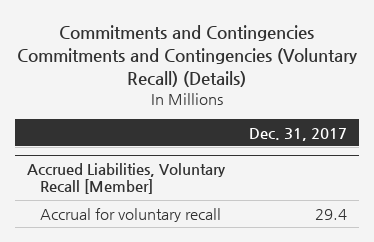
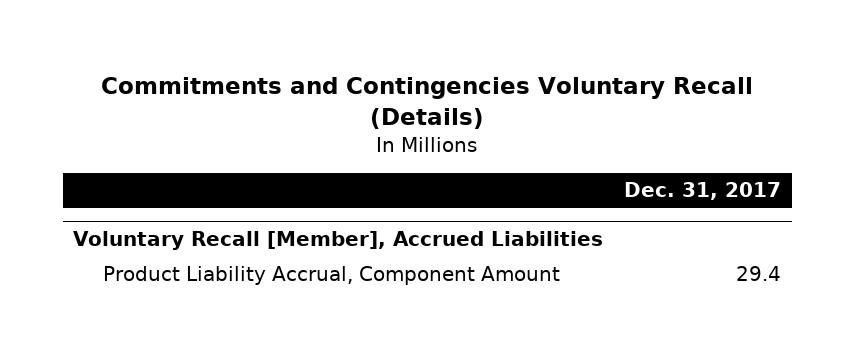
[17,25,358,88] Commitments and Contingencies Commitments and Contingencies (Voluntary Recall) (Details) -> [101,76,754,130] Commitments and Contingencies Voluntary Recall (Details)
[27,163,227,195] Accrued Liabilities, Voluntary Recall [Member] -> [73,230,604,250] Voluntary Recall [Member], Accrued Liabilities
[39,207,221,222] Accrual for voluntary recall -> [103,265,561,285] Product Liability Accrual, Component Amount

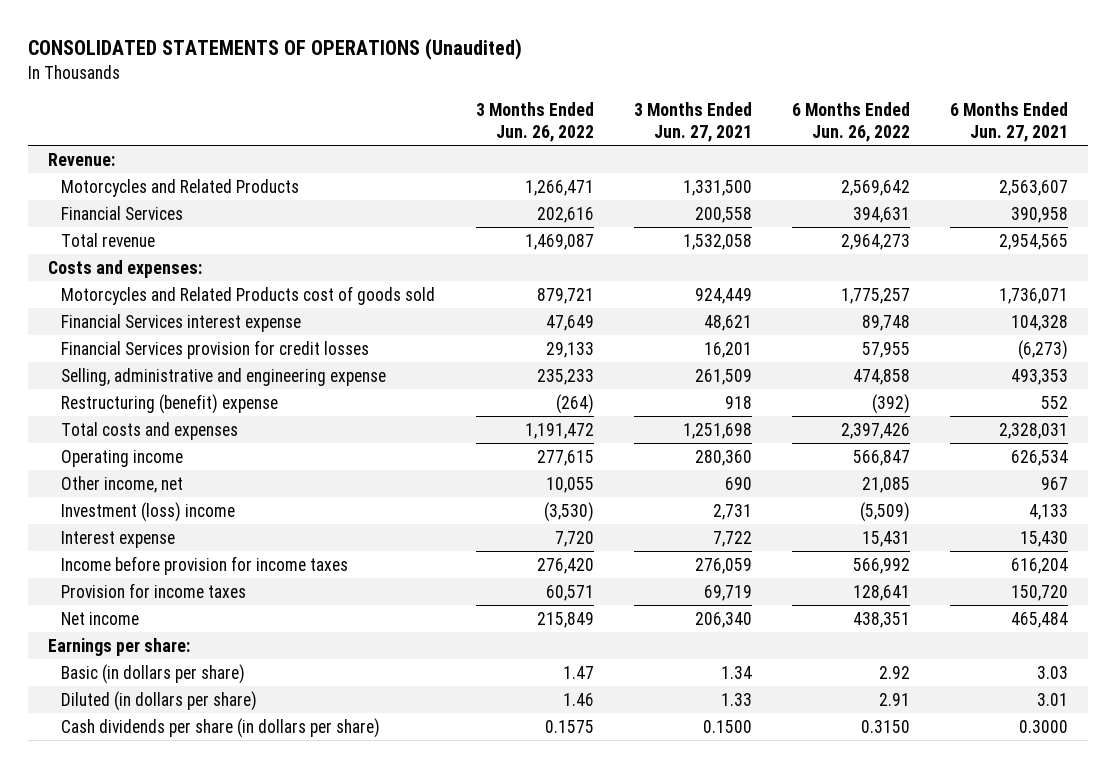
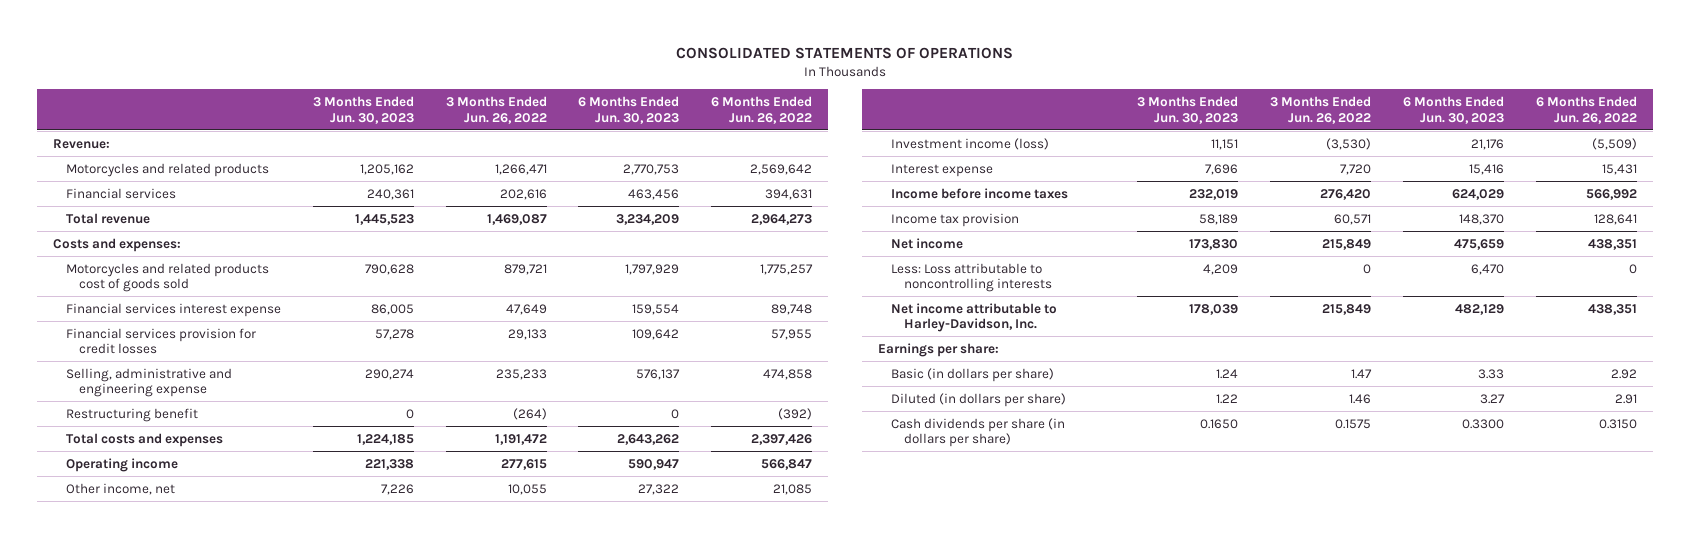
[27,37,522,60] CONSOLIDATED STATEMENTS OF OPERATIONS (Unaudited) -> [675,46,1013,59] CONSOLIDATED STATEMENTS OF OPERATIONS
[633,102,752,142] 3 Months Ended Jun. 27, 2021 -> none
[950,102,1069,142] 6 Months Ended Jun. 27, 2021 -> none
none -> [312,95,414,124] 3 Months Ended Jun. 30, 2023
none -> [578,95,680,124] 6 Months Ended Jun. 30, 2023
[61,178,300,197] Motorcycles and Related Products -> [66,162,270,177] Motorcycles and related products
[61,205,184,220] Financial Services -> [66,187,177,199] Financial services
[61,285,436,305] Motorcycles and Related Products cost of goods sold -> [66,262,270,293] Motorcycles and related products cost of goods sold
[61,313,302,332] Financial Services interest expense -> [66,302,282,317] Financial services interest expense
[61,339,370,359] Financial Services provision for credit losses -> [66,327,257,355] Financial services provision for credit losses
[61,393,279,414] Restructuring (benefit) expense -> [66,407,199,422] Restructuring benefit
[61,501,236,522] Investment (loss) income -> [890,137,1049,150] Investment income (loss)
[61,555,349,575] Income before provision for income taxes -> [890,187,1068,199] Income before income taxes
[61,582,247,598] Provision for income taxes -> [890,212,1019,227] Income tax provision
none -> [890,262,1052,293] Less: Loss attributable to noncontrolling interests
none -> [890,302,1057,333] Net income attributable to Harley-Davidson, Inc.

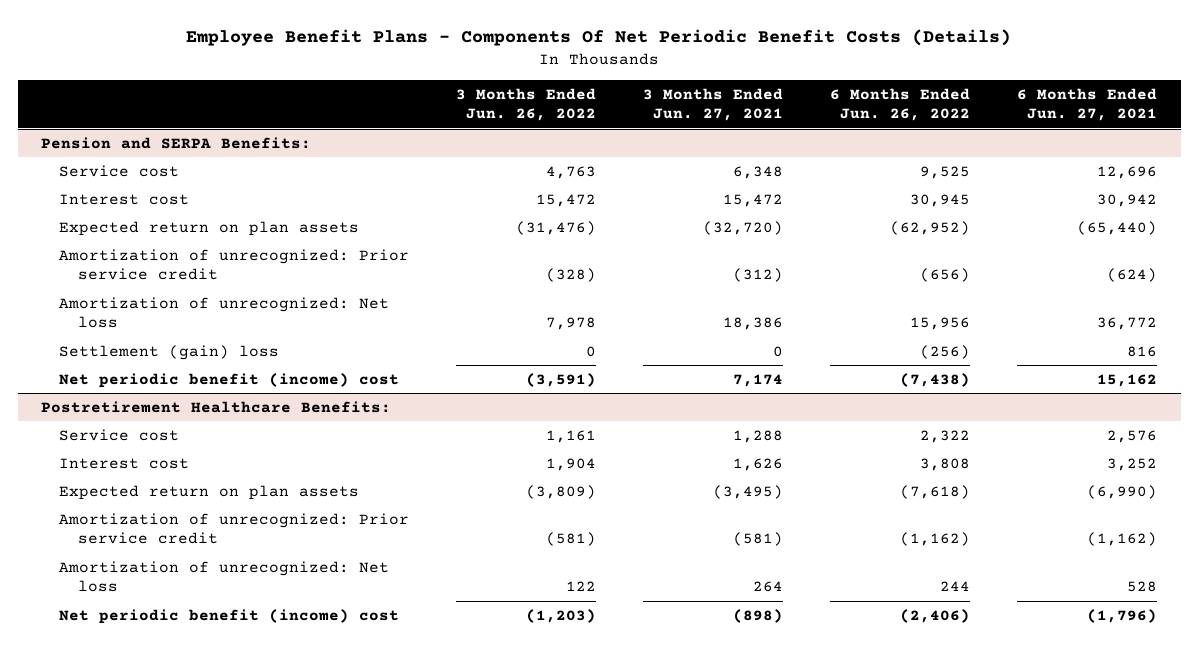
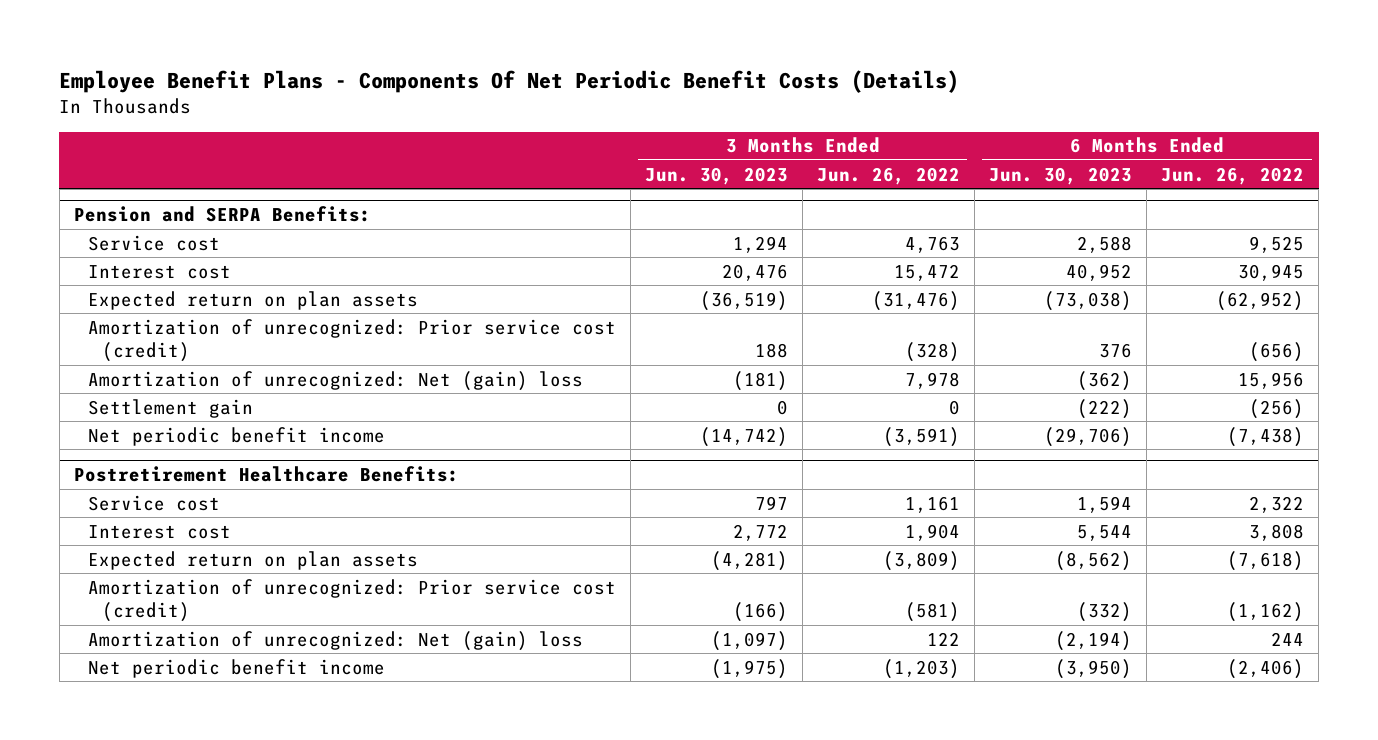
[643,87,784,122] 3 Months Ended Jun. 27, 2021 -> none
[1017,87,1158,122] 6 Months Ended Jun. 27, 2021 -> none
none -> [644,166,788,185] Jun. 30, 2023
none -> [989,166,1133,185] Jun. 30, 2023
[59,248,410,281] Amortization of unrecognized: Prior service credit -> [87,318,616,363] Amortization of unrecognized: Prior service cost (credit)
[59,296,390,329] Amortization of unrecognized: Net loss -> [87,370,583,391] Amortization of unrecognized: Net (gain) loss
[59,344,280,360] Settlement (gain) loss -> [87,398,253,418] Settlement gain
[59,372,400,388] Net periodic benefit (income) cost -> [87,426,385,446] Net periodic benefit income
[59,512,410,545] Amortization of unrecognized: Prior service credit -> [87,578,616,623] Amortization of unrecognized: Prior service cost (credit)
[59,560,390,593] Amortization of unrecognized: Net loss -> [87,630,583,651] Amortization of unrecognized: Net (gain) loss
[59,608,400,624] Net periodic benefit (income) cost -> [87,658,385,678] Net periodic benefit income

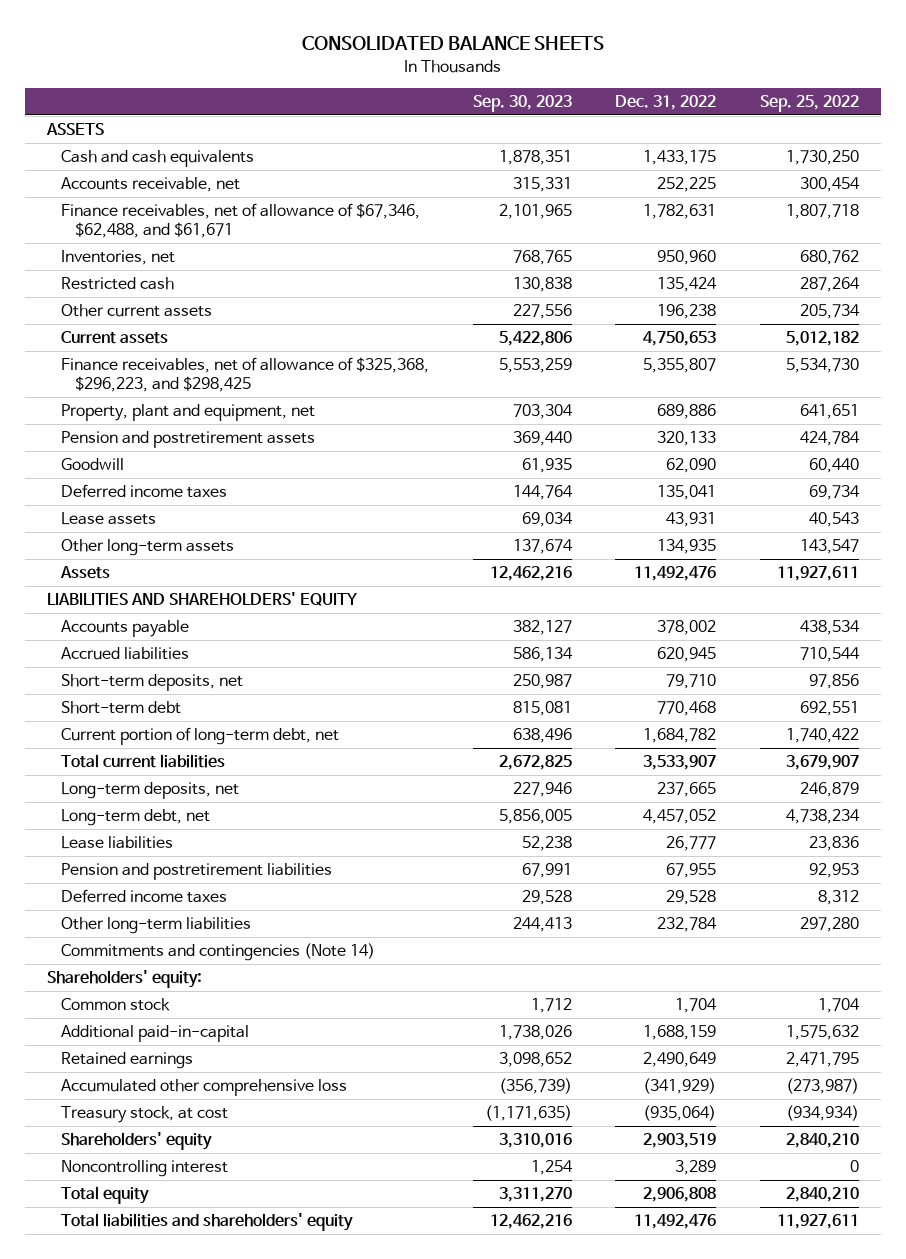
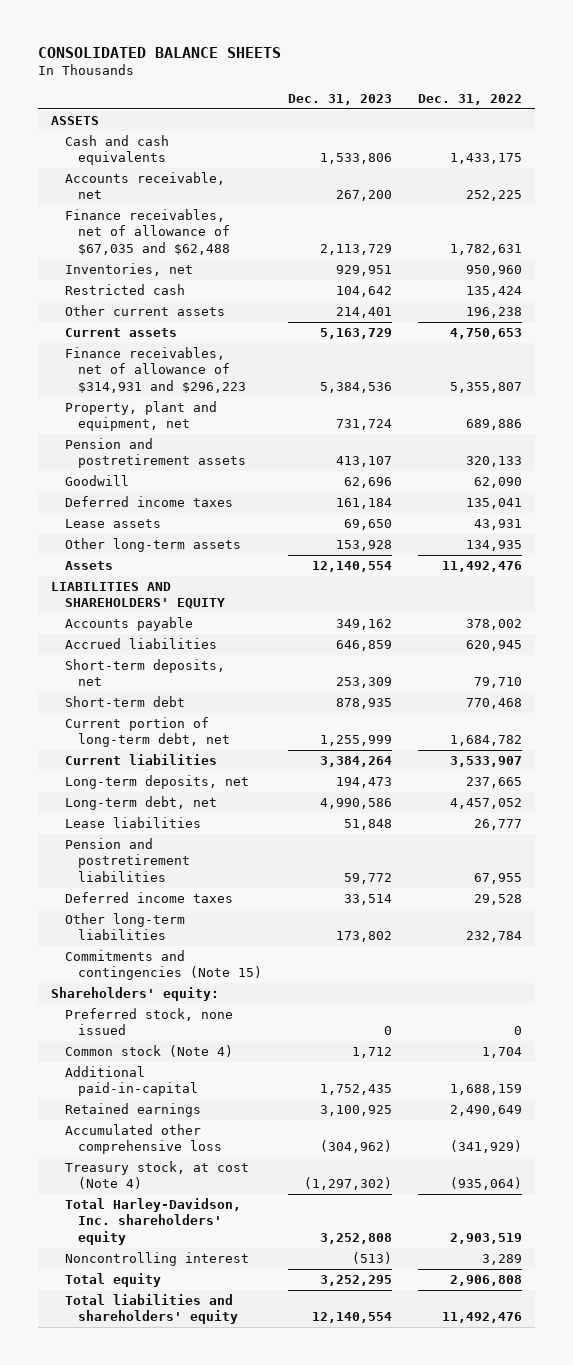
[472,95,572,113] Sep. 30, 2023 -> none
[760,95,860,113] Sep. 25, 2022 -> none
none -> [288,93,393,105] Dec. 31, 2023
[61,203,421,239] Finance receivables, net of allowance of $67,346, $62,488, and $61,671 -> [64,209,231,255] Finance receivables, net of allowance of $67,035 and $62,488
[61,357,430,393] Finance receivables, net of allowance of $325,368, $296,223, and $298,425 -> [64,347,247,393] Finance receivables, net of allowance of $314,931 and $296,223
[61,754,226,769] Total current liabilities -> [64,754,217,766] Current liabilities
[61,943,376,962] Commitments and contingencies (Note 14) -> [64,950,263,981] Commitments and contingencies (Note 15)
none -> [64,1008,233,1036] Preferred stock, none issued
[61,998,171,1012] Common stock -> [64,1045,233,1058] Common stock (Note 4)
[61,1106,229,1124] Treasury stock, at cost -> [64,1161,249,1190] Treasury stock, at cost (Note 4)
[61,1132,213,1151] Shareholders' equity -> [64,1198,241,1245] Total Harley-Davidson, Inc. shareholders' equity

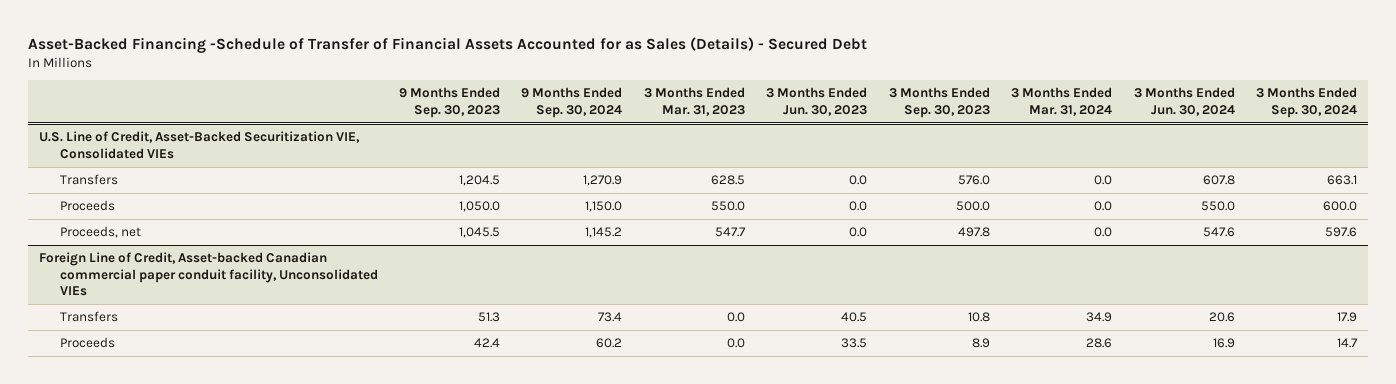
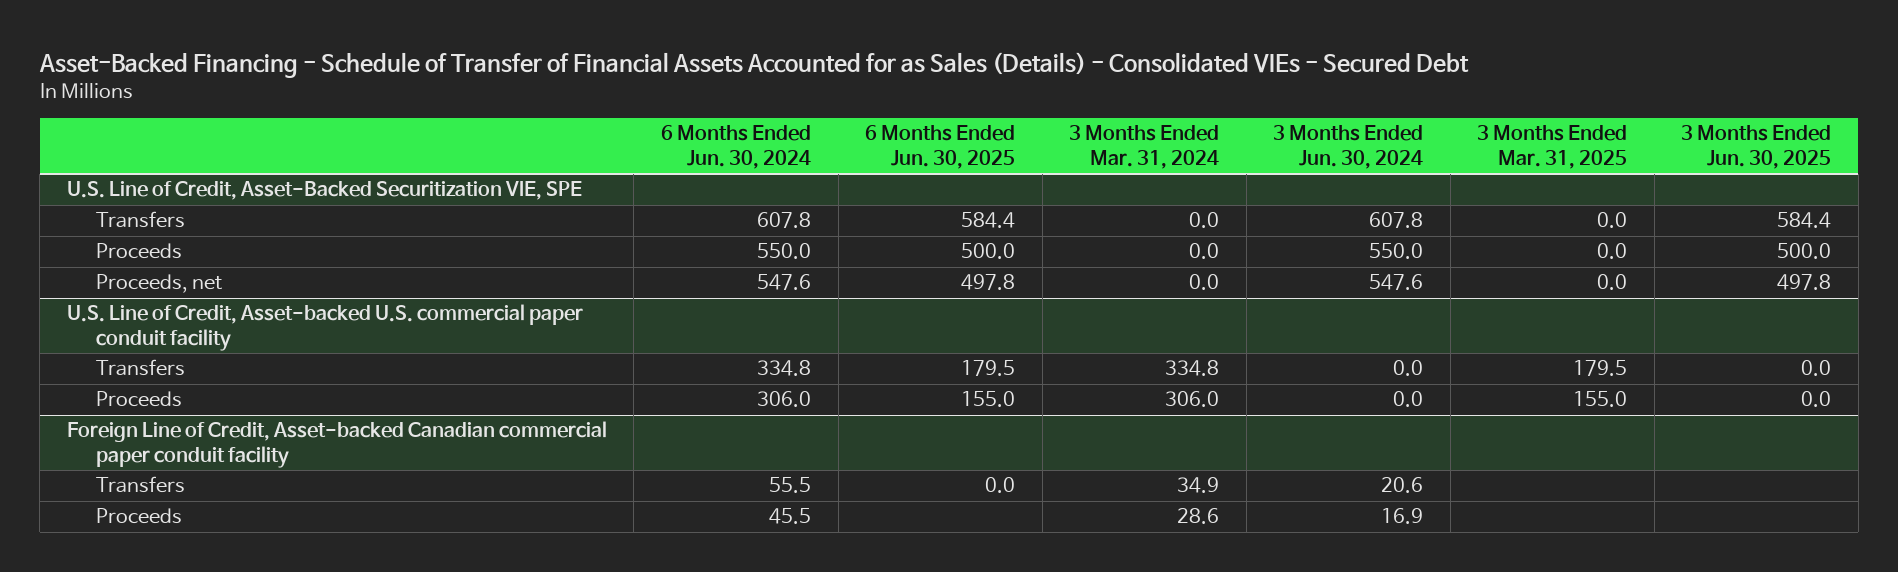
[27,36,867,53] Asset-Backed Financing -Schedule of Transfer of Financial Assets Accounted for as Sales (Details) - Secured Debt -> [38,52,1469,79] Asset-Backed Financing - Schedule of Transfer of Financial Assets Accounted for as Sales (Details) - Consolidated VIEs - Secured Debt
[398,87,500,118] 9 Months Ended Sep. 30, 2023 -> none
[521,87,623,118] 9 Months Ended Sep. 30, 2024 -> none
[643,87,745,116] 3 Months Ended Mar. 31, 2023 -> none
[766,87,868,116] 3 Months Ended Jun. 30, 2023 -> none
[888,87,990,118] 3 Months Ended Sep. 30, 2023 -> none
[1256,87,1358,118] 3 Months Ended Sep. 30, 2024 -> none
none -> [661,125,812,169] 6 Months Ended Jun. 30, 2024
none -> [865,125,1016,169] 6 Months Ended Jun. 30, 2025
none -> [1477,125,1628,169] 3 Months Ended Mar. 31, 2025
none -> [1681,125,1832,169] 3 Months Ended Jun. 30, 2025
[38,131,360,159] U.S. Line of Credit, Asset-Backed Securitization VIE, Consolidated VIEs -> [67,181,583,201] U.S. Line of Credit, Asset-Backed Securitization VIE, SPE
none -> [67,304,584,351] U.S. Line of Credit, Asset-backed U.S. commercial paper conduit facility
none -> [95,359,185,377] Transfers
none -> [95,391,182,408] Proceeds
[38,252,378,297] Foreign Line of Credit, Asset-backed Canadian commercial paper conduit facility, Unconsolidated VIEs -> [67,421,608,468] Foreign Line of Credit, Asset-backed Canadian commercial paper conduit facility

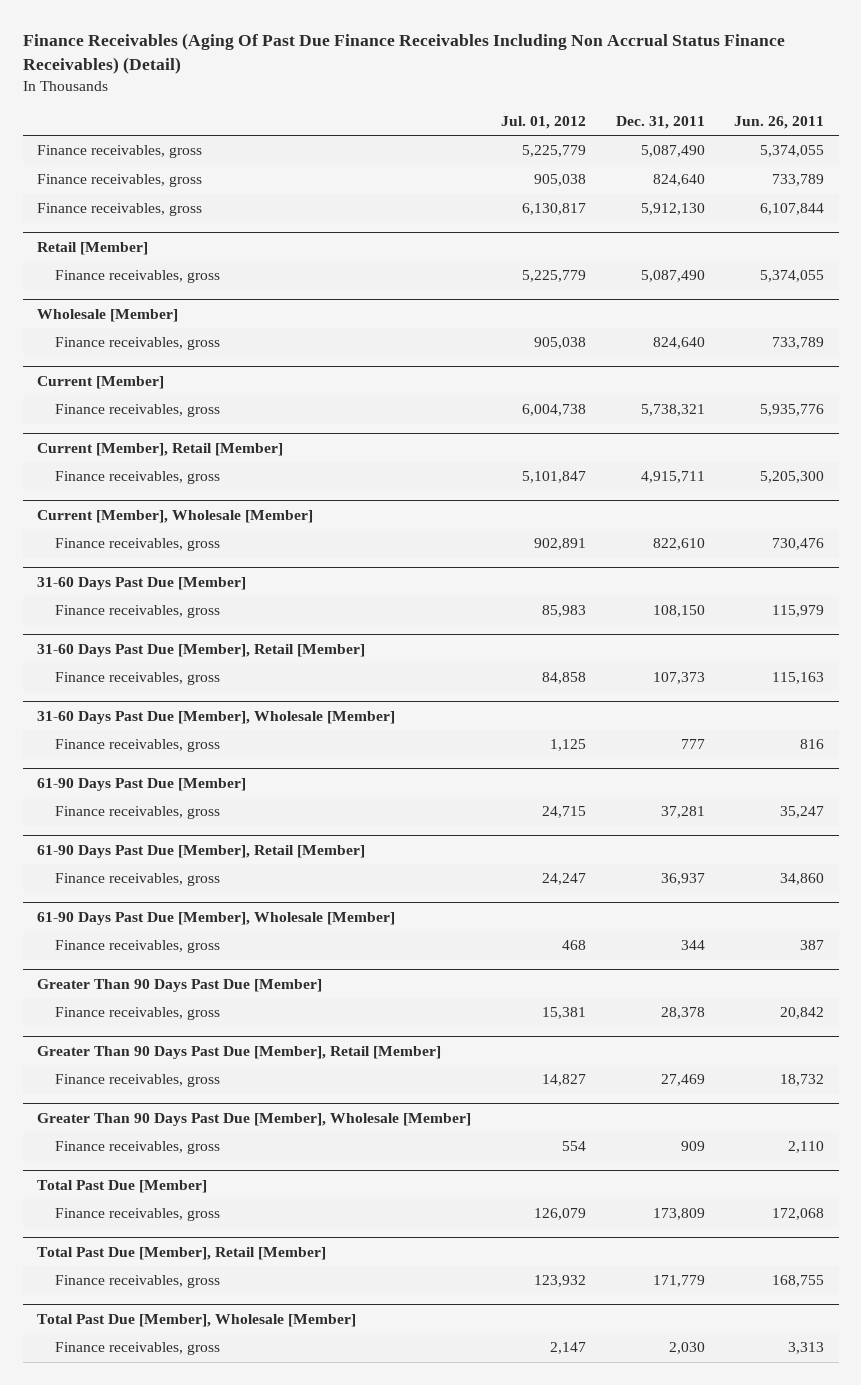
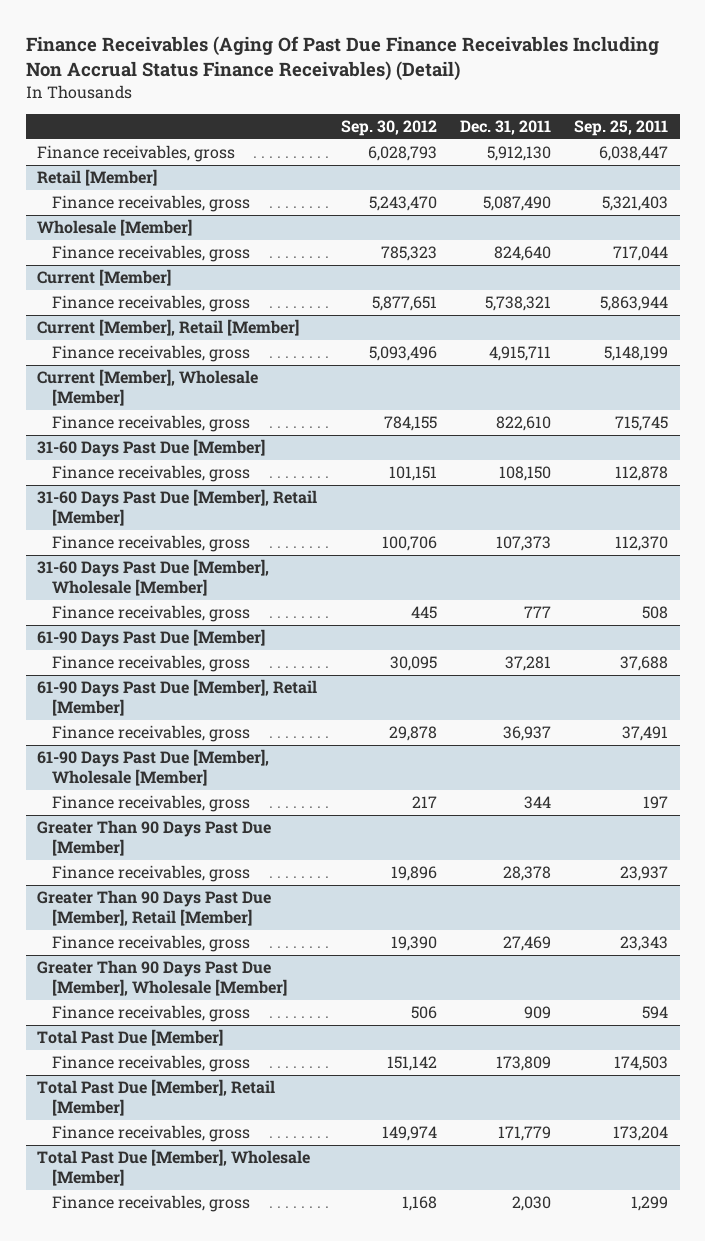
[500,115,586,129] Jul. 01, 2012 -> none
[734,115,825,129] Jun. 26, 2011 -> none
none -> [340,120,437,137] Sep. 30, 2012
none -> [574,120,669,137] Sep. 25, 2011
[37,145,203,159] Finance receivables, gross -> none
[37,174,203,188] Finance receivables, gross -> none

